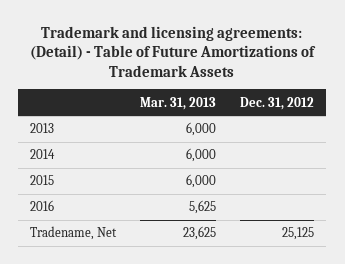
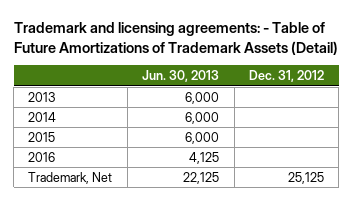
[30,25,317,77] Trademark and licensing agreements: (Detail) - Table of Future Amortizations of Trademark Assets -> [13,22,338,55] Trademark and licensing agreements: - Table of Future Amortizations of Trademark Assets (Detail)
[140,96,217,110] Mar. 31, 2013 -> none
none -> [142,69,220,82] Jun. 30, 2013
[30,226,118,241] Tradename, Net -> [28,171,113,184] Trademark, Net

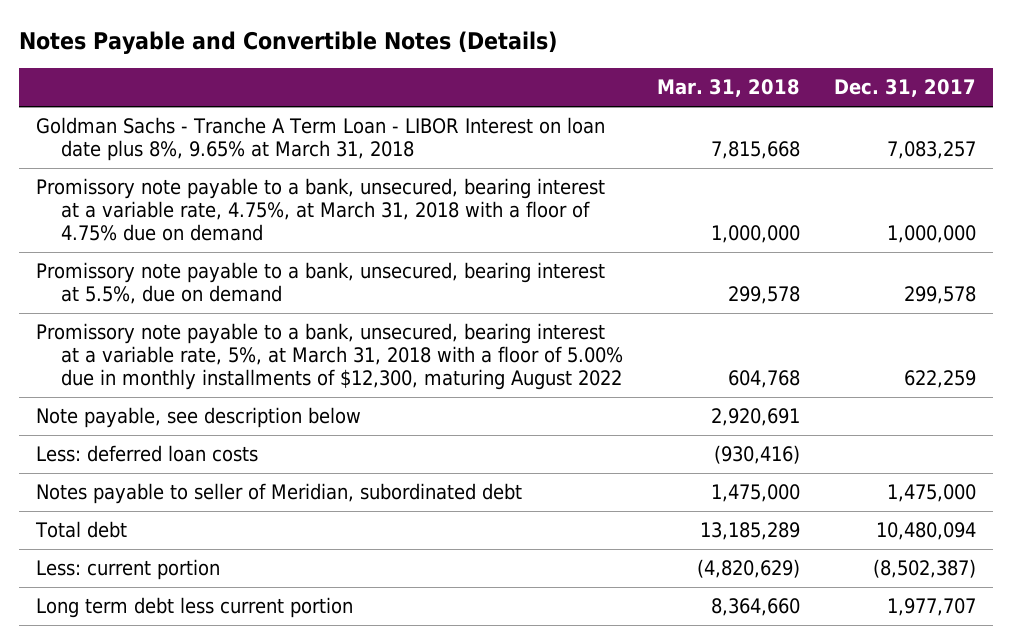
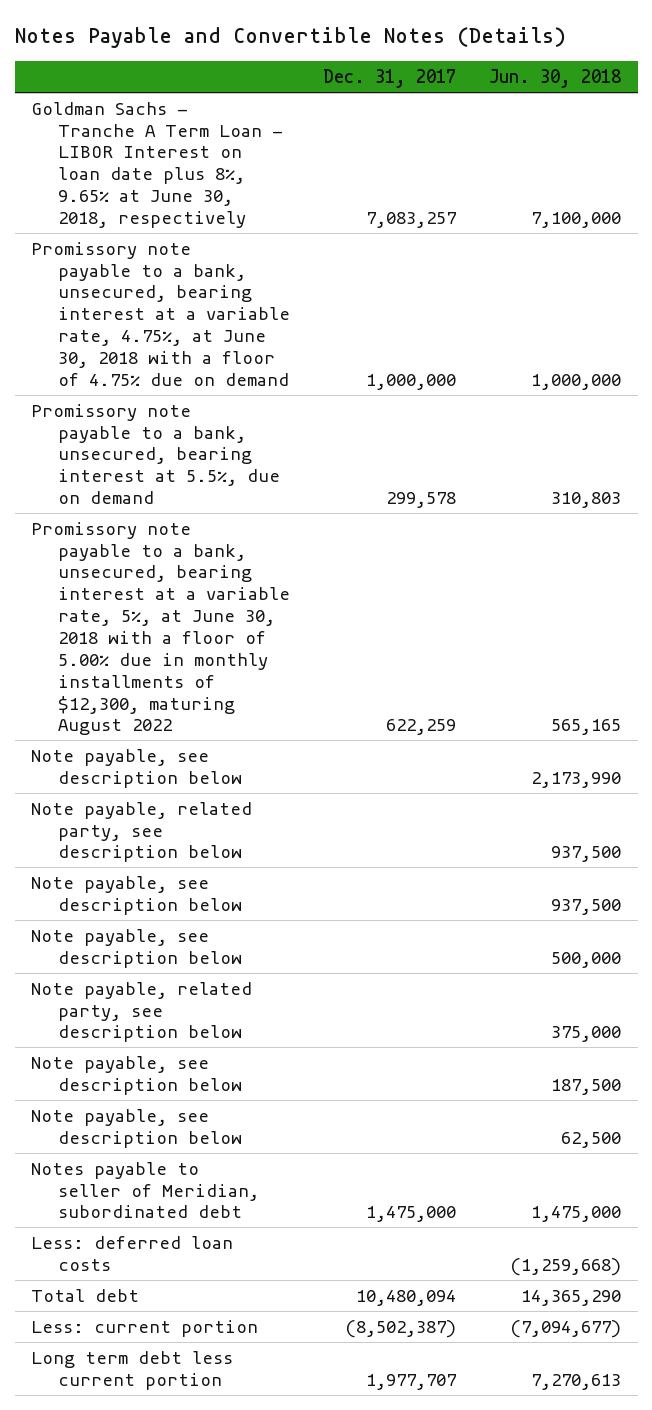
[657,79,801,98] Mar. 31, 2018 -> none
none -> [489,69,622,89] Jun. 30, 2018
[35,117,605,161] Goldman Sachs - Tranche A Term Loan - LIBOR Interest on loan date plus 8%, 9.65% at March 31, 2018 -> [31,101,284,228] Goldman Sachs - Tranche A Term Loan - LIBOR Interest on loan date plus 8%, 9.65% at June 30, 2018, respectively
[35,178,605,241] Promissory note payable to a bank, unsecured, bearing interest at a variable rate, 4.75%, at March 31, 2018 with a floor of 4.75% due on demand -> [31,241,291,386] Promissory note payable to a bank, unsecured, bearing interest at a variable rate, 4.75%, at June 30, 2018 with a floor of 4.75% due on demand
[35,323,624,390] Promissory note payable to a bank, unsecured, bearing interest at a variable rate, 5%, at March 31, 2018 with a floor of 5.00% due in monthly installments of $12,300, maturing August 2022 -> [31,521,291,736] Promissory note payable to a bank, unsecured, bearing interest at a variable rate, 5%, at June 30, 2018 with a floor of 5.00% due in monthly installments of $12,300, maturing August 2022
none -> [31,801,253,863] Note payable, related party, see description below
none -> [31,875,243,915] Note payable, see description below
none -> [31,928,243,968] Note payable, see description below
none -> [31,981,253,1043] Note payable, related party, see description below
none -> [31,1055,243,1095] Note payable, see description below
none -> [31,1108,243,1148] Note payable, see description below
[35,445,258,463] Less: deferred loan costs -> [31,1235,234,1271] Less: deferred loan costs

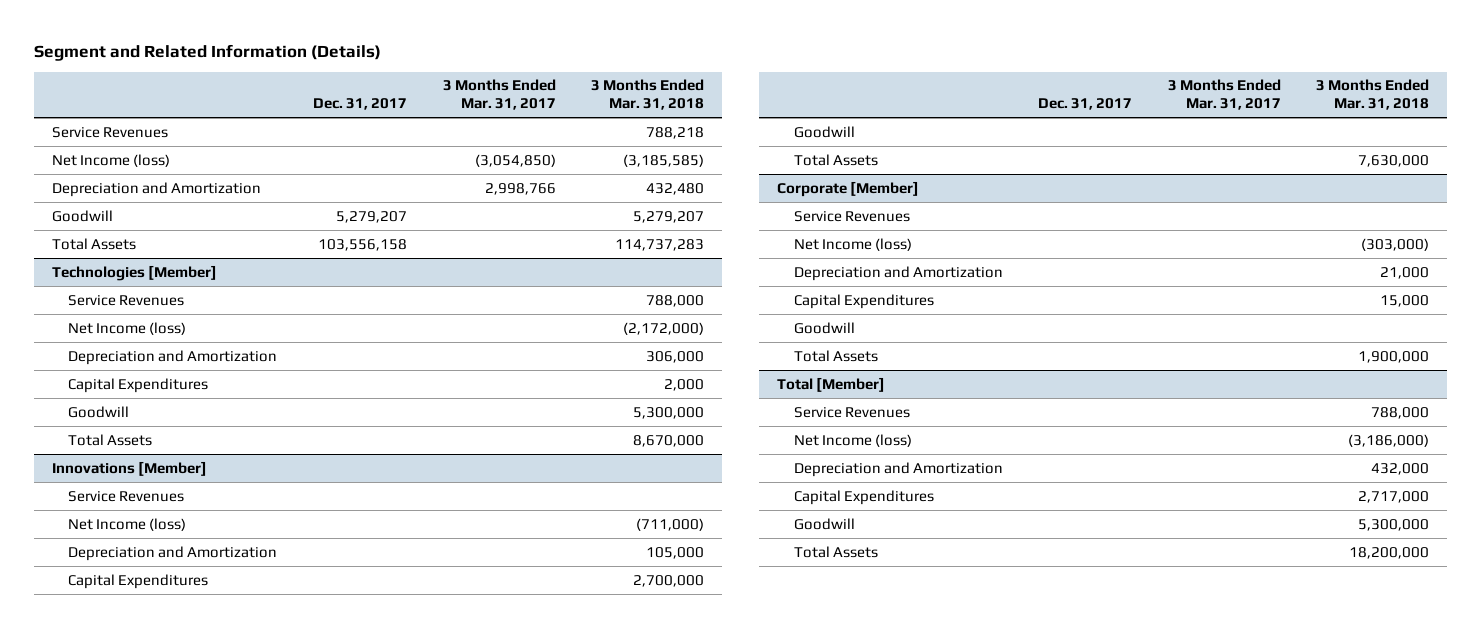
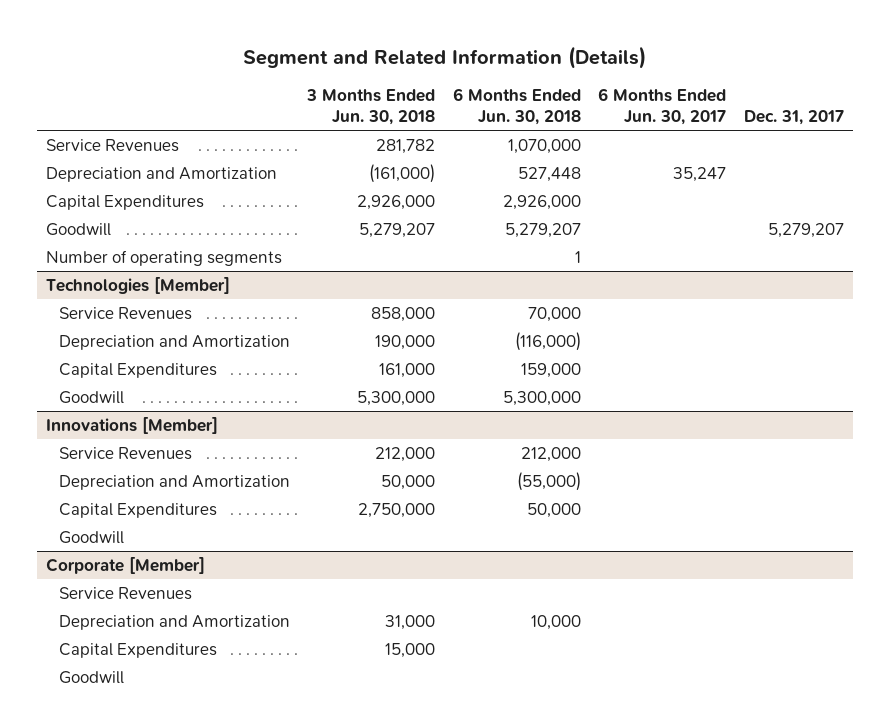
[442,79,556,111] 3 Months Ended Mar. 31, 2017 -> none
[591,79,705,111] 3 Months Ended Mar. 31, 2018 -> none
none -> [306,88,436,126] 3 Months Ended Jun. 30, 2018
none -> [452,87,581,126] 6 Months Ended Jun. 30, 2018
none -> [598,87,727,126] 6 Months Ended Jun. 30, 2017
[51,153,170,167] Net Income (loss) -> none
none -> [45,194,204,210] Capital Expenditures
[51,237,136,250] Total Assets -> none
none -> [45,249,282,266] Number of operating segments
[68,321,187,335] Net Income (loss) -> none
[68,433,153,446] Total Assets -> none
[68,517,187,531] Net Income (loss) -> none
[793,153,878,166] Total Assets -> none
[793,237,912,251] Net Income (loss) -> none
[793,349,878,362] Total Assets -> none
[776,376,885,392] Total [Member] -> none
[793,406,910,418] Service Revenues -> none
[793,433,912,447] Net Income (loss) -> none
[793,461,1003,477] Depreciation and Amortization -> none
[793,489,934,505] Capital Expenditures -> none
[793,517,855,530] Goodwill -> none
[793,545,878,558] Total Assets -> none

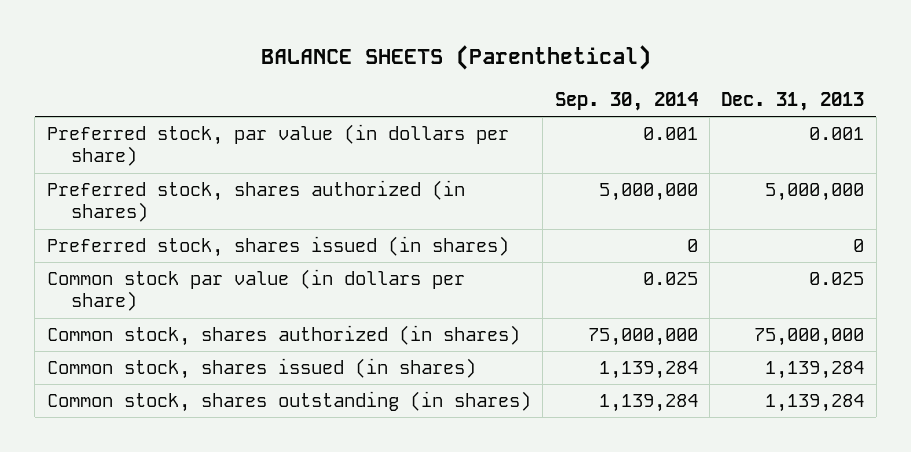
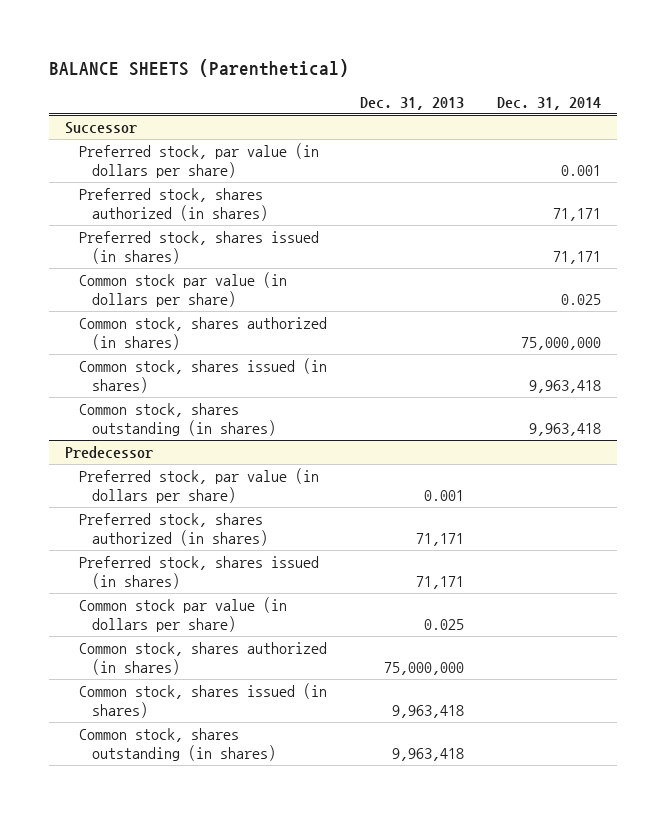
[554,91,698,111] Sep. 30, 2014 -> none
none -> [496,96,601,110] Dec. 31, 2014
none -> [65,122,138,135] Successor
none -> [78,143,319,179] Preferred stock, par value (in dollars per share)
none -> [78,188,268,222] Preferred stock, shares authorized (in shares)
none -> [78,231,319,265] Preferred stock, shares issued (in shares)
none -> [78,272,287,308] Common stock par value (in dollars per share)
none -> [78,317,327,351] Common stock, shares authorized (in shares)
none -> [78,358,327,394] Common stock, shares issued (in shares)
none -> [78,403,276,437] Common stock, shares outstanding (in shares)
none -> [65,446,154,460] Predecessor
[765,183,865,202] 5,000,000 -> [415,533,464,547] 71,171
[853,239,865,253] 0 -> [415,576,464,590] 71,171
[765,361,865,380] 1,139,284 -> [391,705,464,719] 9,963,418
[765,394,865,413] 1,139,284 -> [391,748,464,762] 9,963,418

